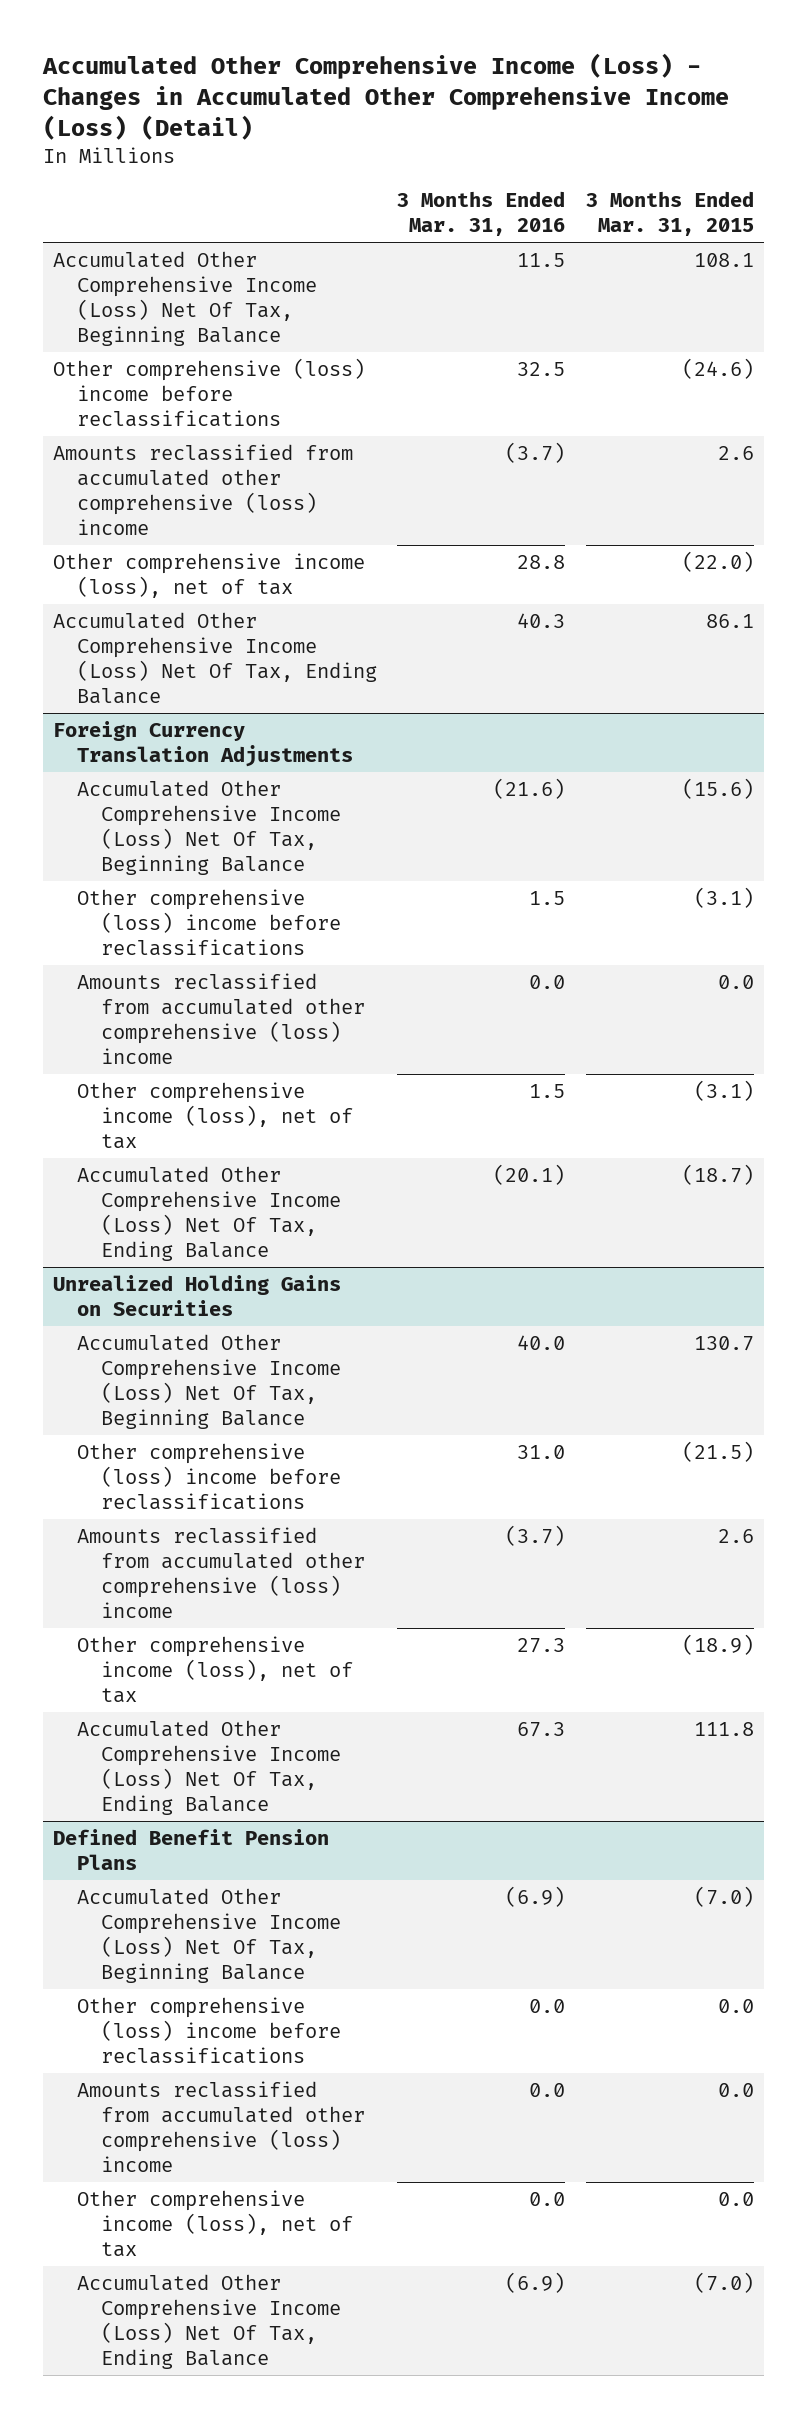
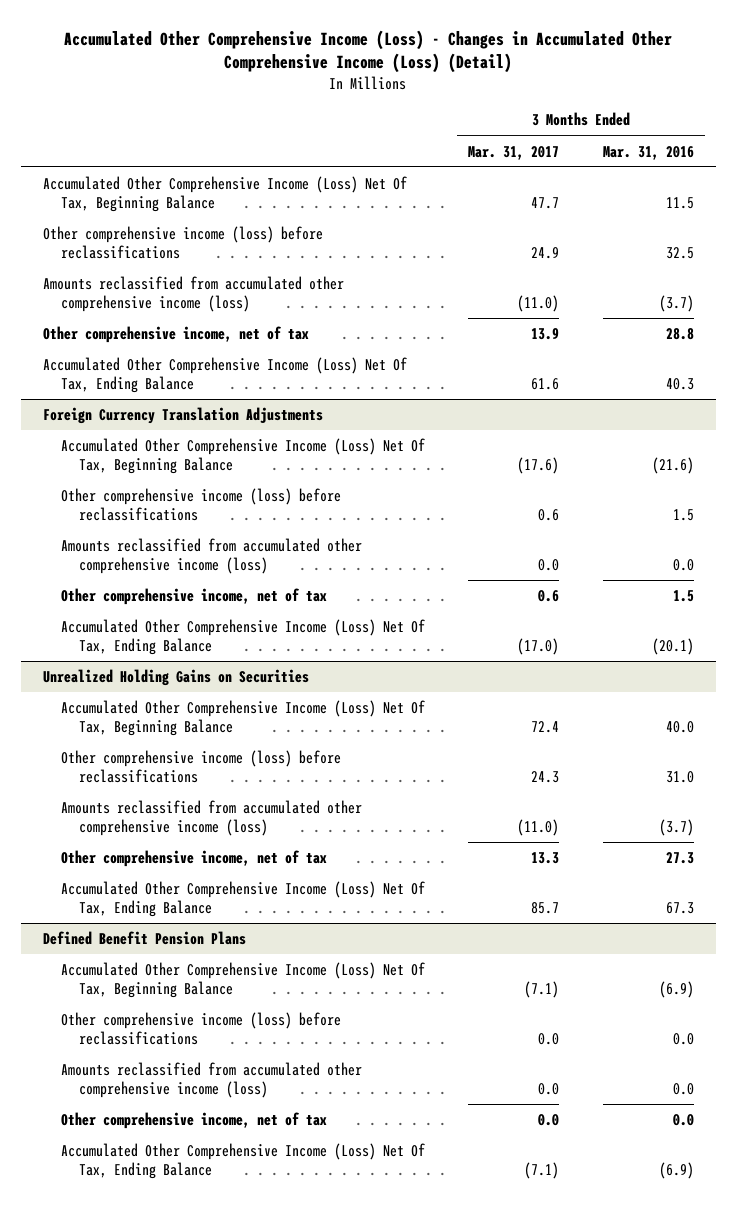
[585,191,754,237] 3 Months Ended Mar. 31, 2015 -> none
none -> [468,145,560,160] Mar. 31, 2017
[53,358,366,427] Other comprehensive (loss) income before reclassifications -> [42,225,323,260] Other comprehensive income (loss) before reclassifications
[53,444,354,535] Amounts reclassified from accumulated other comprehensive (loss) income -> [42,275,344,313] Amounts reclassified from accumulated other comprehensive income (loss)
[53,553,366,598] Other comprehensive income (loss), net of tax -> [42,325,309,343] Other comprehensive income, net of tax
[76,889,341,956] Other comprehensive (loss) income before reclassifications -> [60,487,341,522] Other comprehensive income (loss) before reclassifications
[76,973,365,1064] Amounts reclassified from accumulated other comprehensive (loss) income -> [60,537,362,575] Amounts reclassified from accumulated other comprehensive income (loss)
[76,1082,353,1149] Other comprehensive income (loss), net of tax -> [60,587,327,605] Other comprehensive income, net of tax
[76,1443,341,1510] Other comprehensive (loss) income before reclassifications -> [60,749,341,784] Other comprehensive income (loss) before reclassifications
[76,1527,365,1618] Amounts reclassified from accumulated other comprehensive (loss) income -> [60,799,362,837] Amounts reclassified from accumulated other comprehensive income (loss)
[76,1636,353,1703] Other comprehensive income (loss), net of tax -> [60,849,327,867] Other comprehensive income, net of tax
[76,1997,341,2064] Other comprehensive (loss) income before reclassifications -> [60,1011,341,1046] Other comprehensive income (loss) before reclassifications
[76,2081,365,2172] Amounts reclassified from accumulated other comprehensive (loss) income -> [60,1061,362,1099] Amounts reclassified from accumulated other comprehensive income (loss)
[76,2190,353,2257] Other comprehensive income (loss), net of tax -> [60,1111,327,1129] Other comprehensive income, net of tax

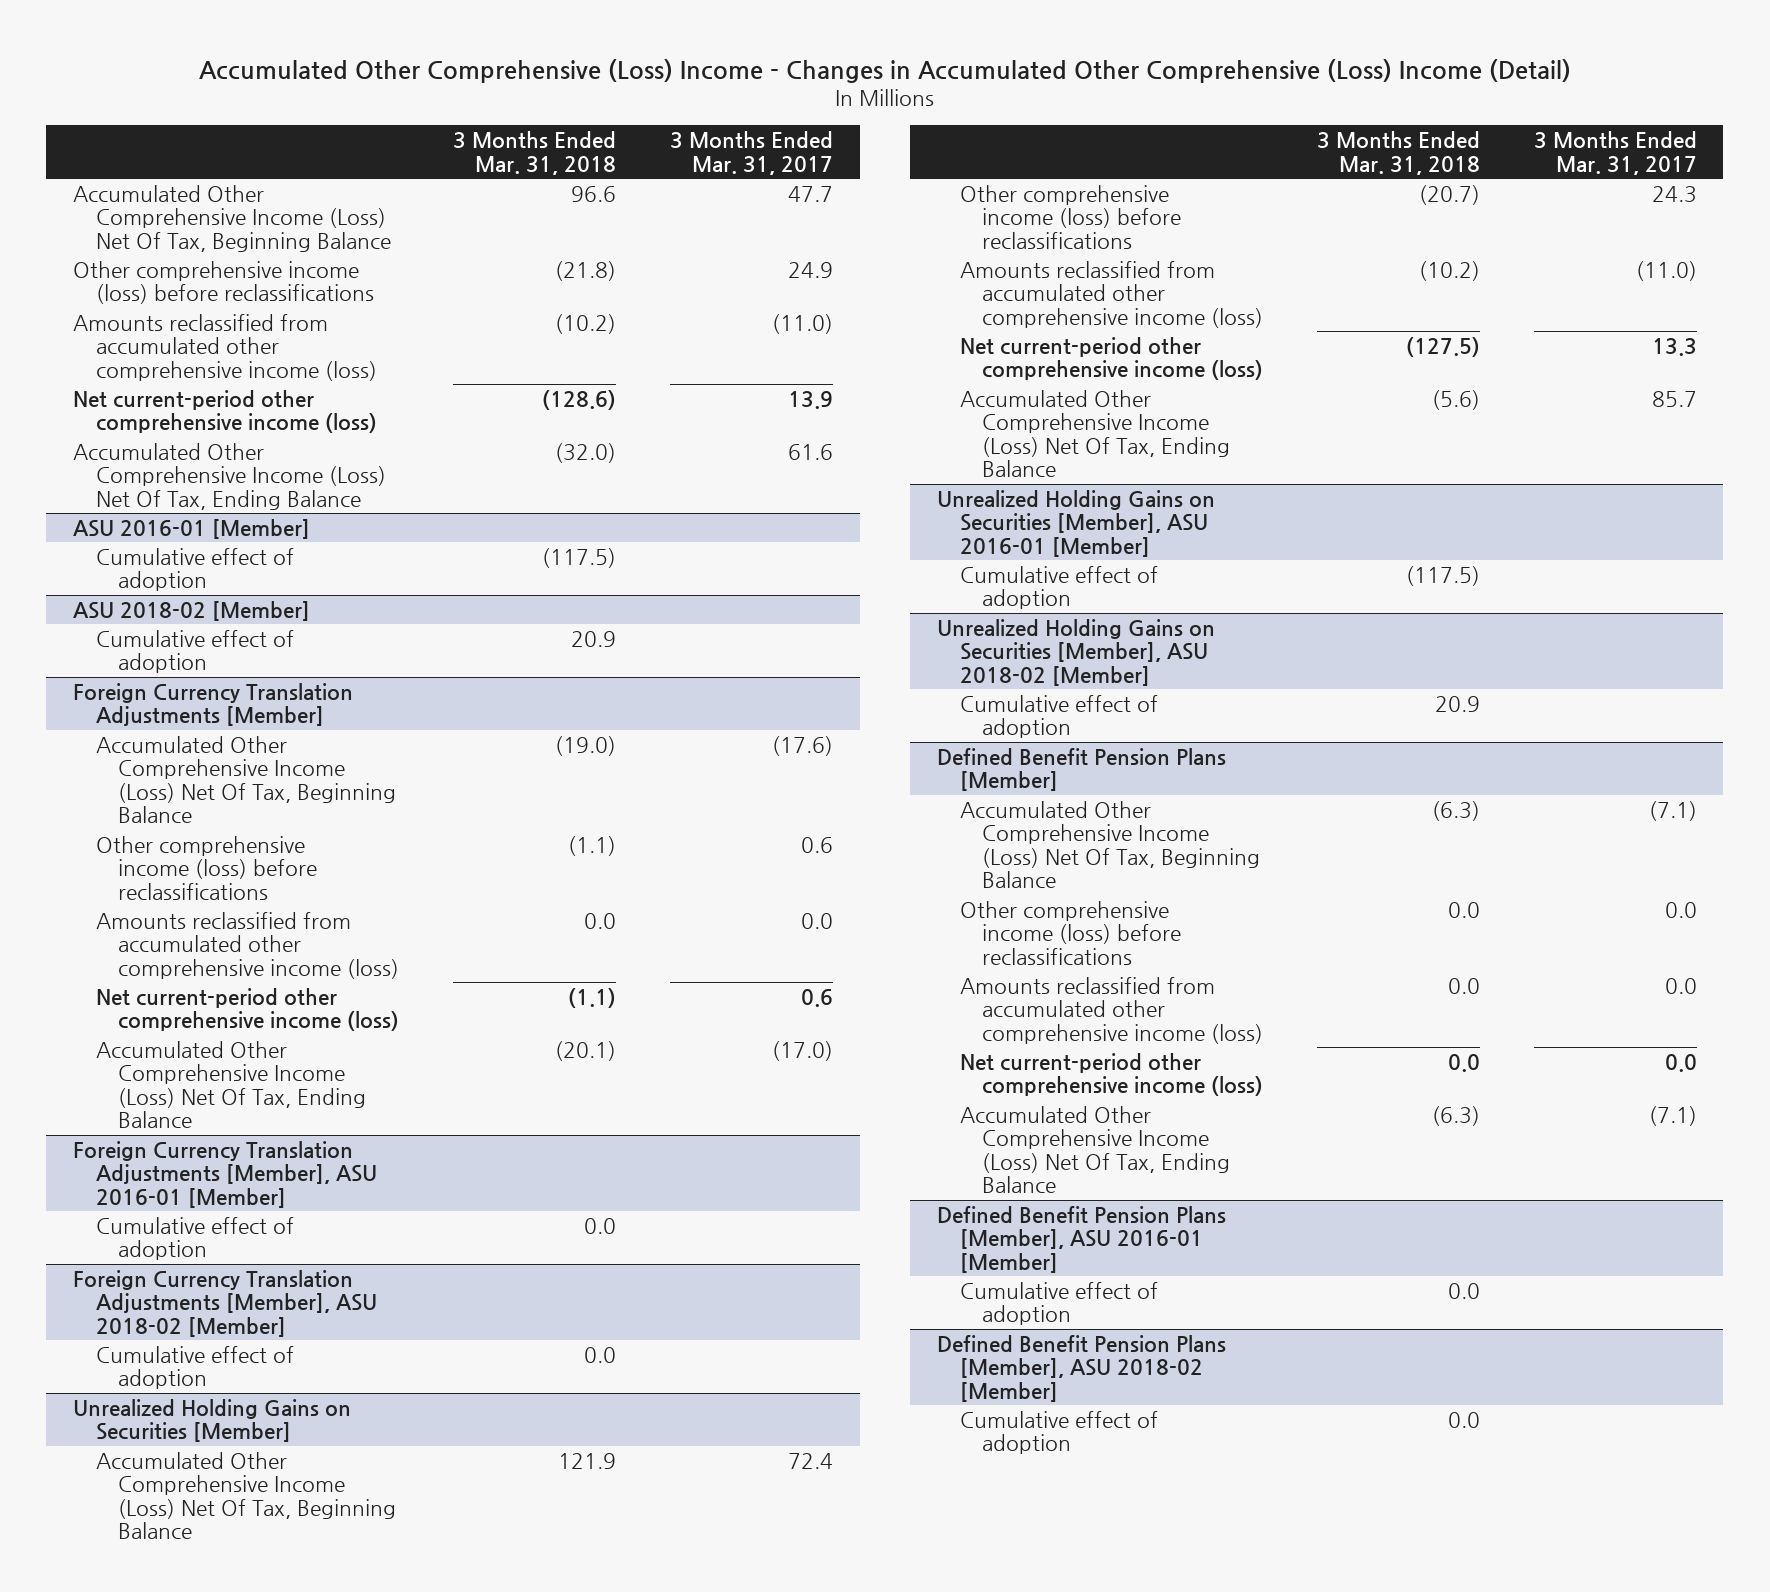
[64,29,673,74] Accumulated Other Comprehensive Income (Loss) - Changes in Accumulated Other Comprehensive Income (Loss) (Detail) -> [198,58,1571,83] Accumulated Other Comprehensive (Loss) Income - Changes in Accumulated Other Comprehensive (Loss) Income (Detail)
[602,145,694,160] Mar. 31, 2016 -> none
none -> [452,131,616,175] 3 Months Ended Mar. 31, 2018
[42,325,309,343] Other comprehensive income, net of tax -> [73,389,377,434] Net current-period other comprehensive income (loss)
none -> [73,518,311,539] ASU 2016-01 [Member]
none -> [95,547,294,592] Cumulative effect of adoption
none -> [73,600,311,621] ASU 2018-02 [Member]
none -> [95,629,294,674] Cumulative effect of adoption
[42,406,323,424] Foreign Currency Translation Adjustments -> [73,682,354,727] Foreign Currency Translation Adjustments [Member]
[60,587,327,605] Other comprehensive income, net of tax -> none
none -> [95,987,400,1032] Net current-period other comprehensive income (loss)
none -> [73,1140,377,1208] Foreign Currency Translation Adjustments [Member], ASU 2016-01 [Member]
none -> [95,1216,294,1261] Cumulative effect of adoption
none -> [73,1269,377,1337] Foreign Currency Translation Adjustments [Member], ASU 2018-02 [Member]
none -> [95,1345,294,1390] Cumulative effect of adoption
[42,668,309,686] Unrealized Holding Gains on Securities -> [73,1398,352,1443] Unrealized Holding Gains on Securities [Member]
[60,849,327,867] Other comprehensive income, net of tax -> [959,336,1263,381] Net current-period other comprehensive income (loss)
none -> [937,489,1216,557] Unrealized Holding Gains on Securities [Member], ASU 2016-01 [Member]
none -> [959,565,1158,610] Cumulative effect of adoption
none -> [937,618,1216,686] Unrealized Holding Gains on Securities [Member], ASU 2018-02 [Member]
none -> [959,694,1158,739] Cumulative effect of adoption
[42,930,246,945] Defined Benefit Pension Plans -> [937,747,1227,792] Defined Benefit Pension Plans [Member]
[60,1111,327,1129] Other comprehensive income, net of tax -> none
none -> [959,1052,1263,1097] Net current-period other comprehensive income (loss)
none -> [937,1205,1227,1273] Defined Benefit Pension Plans [Member], ASU 2016-01 [Member]
none -> [959,1281,1158,1326] Cumulative effect of adoption
none -> [937,1334,1227,1402] Defined Benefit Pension Plans [Member], ASU 2018-02 [Member]
none -> [959,1410,1158,1455] Cumulative effect of adoption

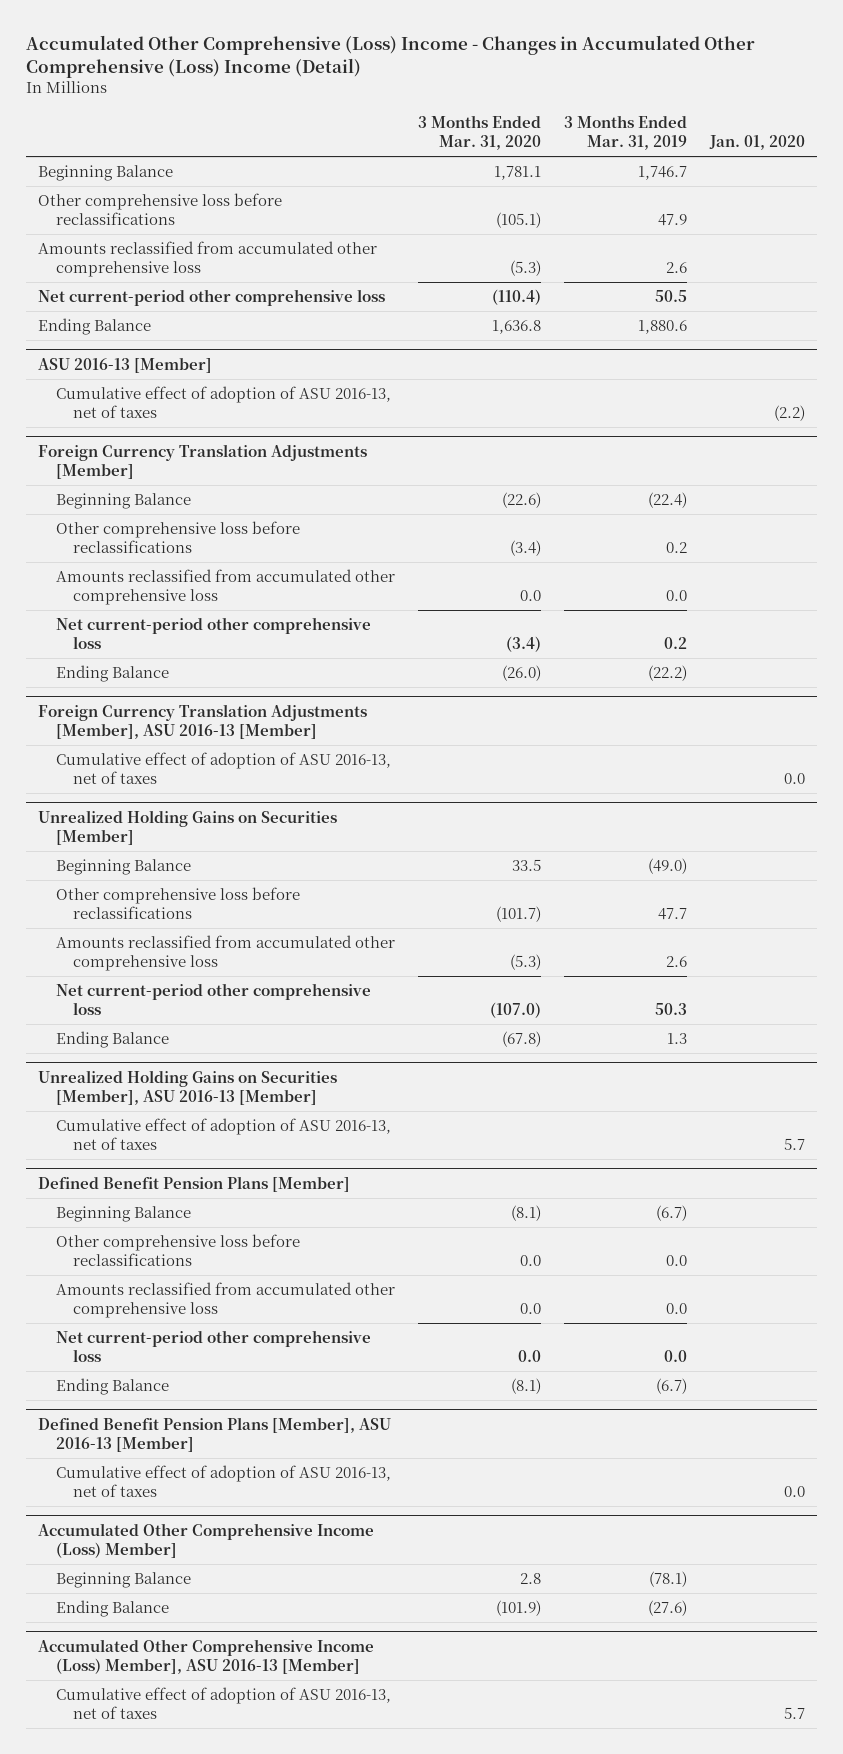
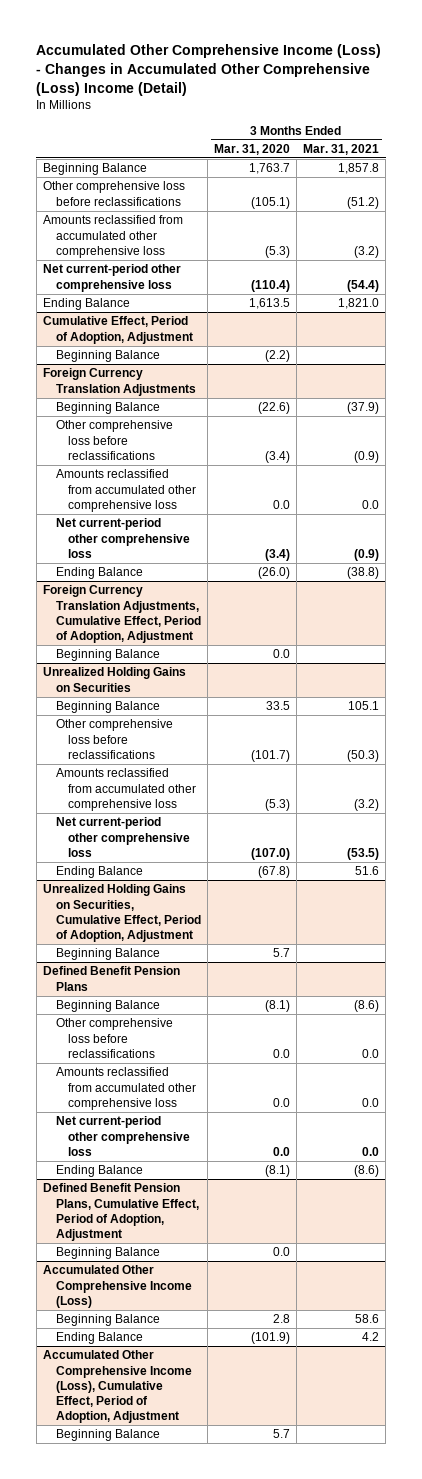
[26,34,756,78] Accumulated Other Comprehensive (Loss) Income - Changes in Accumulated Other Comprehensive (Loss) Income (Detail) -> [36,44,382,96] Accumulated Other Comprehensive Income (Loss) - Changes in Accumulated Other Comprehensive (Loss) Income (Detail)
[564,115,688,151] 3 Months Ended Mar. 31, 2019 -> none
[709,135,806,151] Jan. 01, 2020 -> none
none -> [303,143,380,155] Mar. 31, 2021
[493,165,541,180] 1,781.1 -> [248,163,290,175] 1,763.7
[38,357,213,373] ASU 2016-13 [Member] -> none
[55,385,391,419] Cumulative effect of adoption of ASU 2016-13, net of taxes -> none
[491,319,541,334] 1,636.8 -> [248,298,290,310] 1,613.5
none -> [42,316,193,344] Cumulative Effect, Period of Adoption, Adjustment
none -> [55,350,160,363] Beginning Balance
[38,443,368,479] Foreign Currency Translation Adjustments [Member] -> [42,368,196,396] Foreign Currency Translation Adjustments
[38,703,368,739] Foreign Currency Translation Adjustments [Member], ASU 2016-13 [Member] -> none
[55,751,391,785] Cumulative effect of adoption of ASU 2016-13, net of taxes -> none
none -> [42,585,201,643] Foreign Currency Translation Adjustments, Cumulative Effect, Period of Adoption, Adjustment
none -> [55,649,160,662] Beginning Balance
[38,809,338,845] Unrealized Holding Gains on Securities [Member] -> [42,667,186,692] Unrealized Holding Gains on Securities
[38,1069,338,1105] Unrealized Holding Gains on Securities [Member], ASU 2016-13 [Member] -> none
[55,1117,391,1151] Cumulative effect of adoption of ASU 2016-13, net of taxes -> none
none -> [42,884,201,942] Unrealized Holding Gains on Securities, Cumulative Effect, Period of Adoption, Adjustment
none -> [55,948,160,961] Beginning Balance
[38,1175,351,1192] Defined Benefit Pension Plans [Member] -> [42,966,180,991] Defined Benefit Pension Plans
[38,1416,392,1452] Defined Benefit Pension Plans [Member], ASU 2016-13 [Member] -> none
[55,1464,391,1498] Cumulative effect of adoption of ASU 2016-13, net of taxes -> none
none -> [42,1183,199,1241] Defined Benefit Pension Plans, Cumulative Effect, Period of Adoption, Adjustment
none -> [55,1247,160,1260] Beginning Balance
[38,1522,375,1558] Accumulated Other Comprehensive Income (Loss) Member] -> [42,1265,192,1308] Accumulated Other Comprehensive Income (Loss)
[38,1638,375,1674] Accumulated Other Comprehensive Income (Loss) Member], ASU 2016-13 [Member] -> none
[55,1686,391,1720] Cumulative effect of adoption of ASU 2016-13, net of taxes -> none
none -> [42,1350,192,1424] Accumulated Other Comprehensive Income (Loss), Cumulative Effect, Period of Adoption, Adjustment
none -> [55,1429,160,1442] Beginning Balance

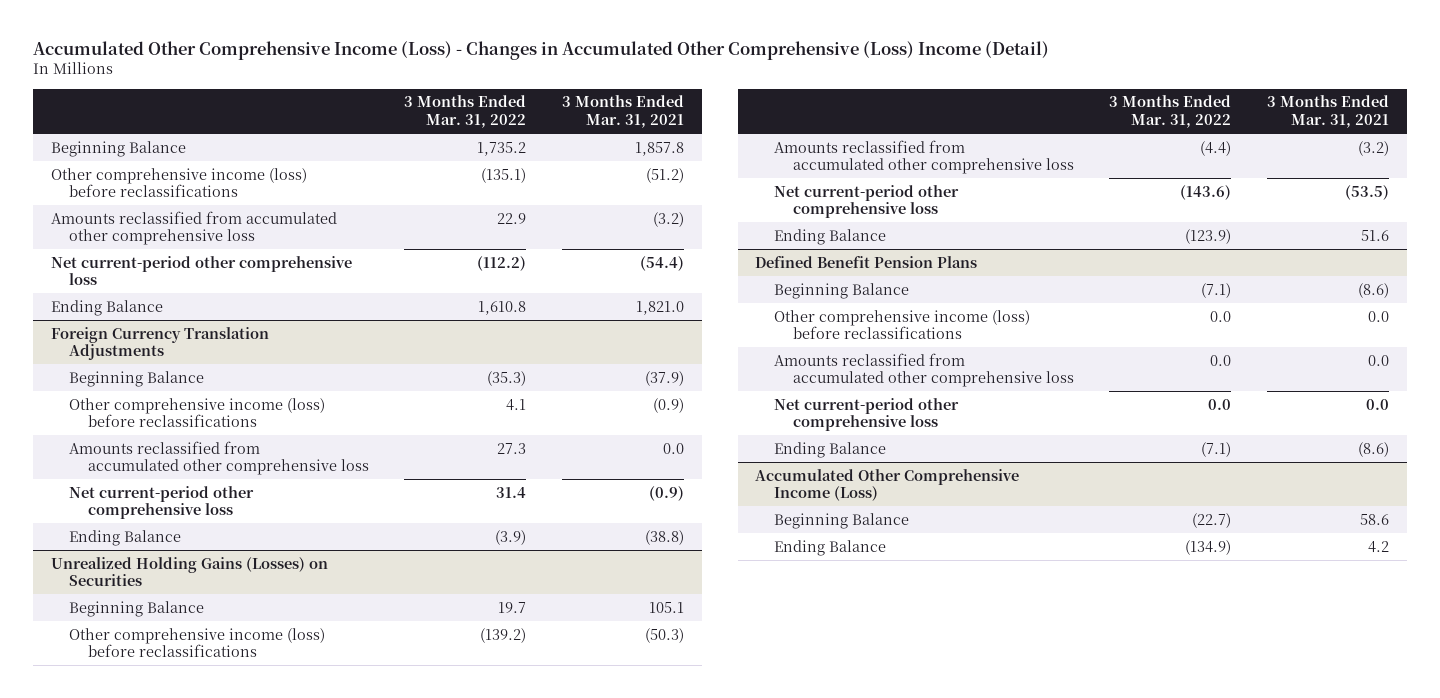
[213,143,290,155] Mar. 31, 2020 -> none
none -> [404,95,527,129] 3 Months Ended Mar. 31, 2022
[42,181,185,206] Other comprehensive loss before reclassifications -> [50,167,307,198] Other comprehensive income (loss) before reclassifications
[42,316,193,344] Cumulative Effect, Period of Adoption, Adjustment -> none
[55,350,160,363] Beginning Balance -> none
[55,420,173,460] Other comprehensive loss before reclassifications -> [69,397,326,428] Other comprehensive income (loss) before reclassifications
[42,585,201,643] Foreign Currency Translation Adjustments, Cumulative Effect, Period of Adoption, Adjustment -> none
[55,649,160,662] Beginning Balance -> none
[42,667,186,692] Unrealized Holding Gains on Securities -> [50,556,328,587] Unrealized Holding Gains (Losses) on Securities
[55,719,173,759] Other comprehensive loss before reclassifications -> [69,627,326,658] Other comprehensive income (loss) before reclassifications
[42,884,201,942] Unrealized Holding Gains on Securities, Cumulative Effect, Period of Adoption, Adjustment -> none
[55,948,160,961] Beginning Balance -> none
[55,1018,173,1058] Other comprehensive loss before reclassifications -> [774,309,1031,340] Other comprehensive income (loss) before reclassifications
[42,1183,199,1241] Defined Benefit Pension Plans, Cumulative Effect, Period of Adoption, Adjustment -> none
[55,1247,160,1260] Beginning Balance -> none
[42,1350,192,1424] Accumulated Other Comprehensive Income (Loss), Cumulative Effect, Period of Adoption, Adjustment -> none
[55,1429,160,1442] Beginning Balance -> none

